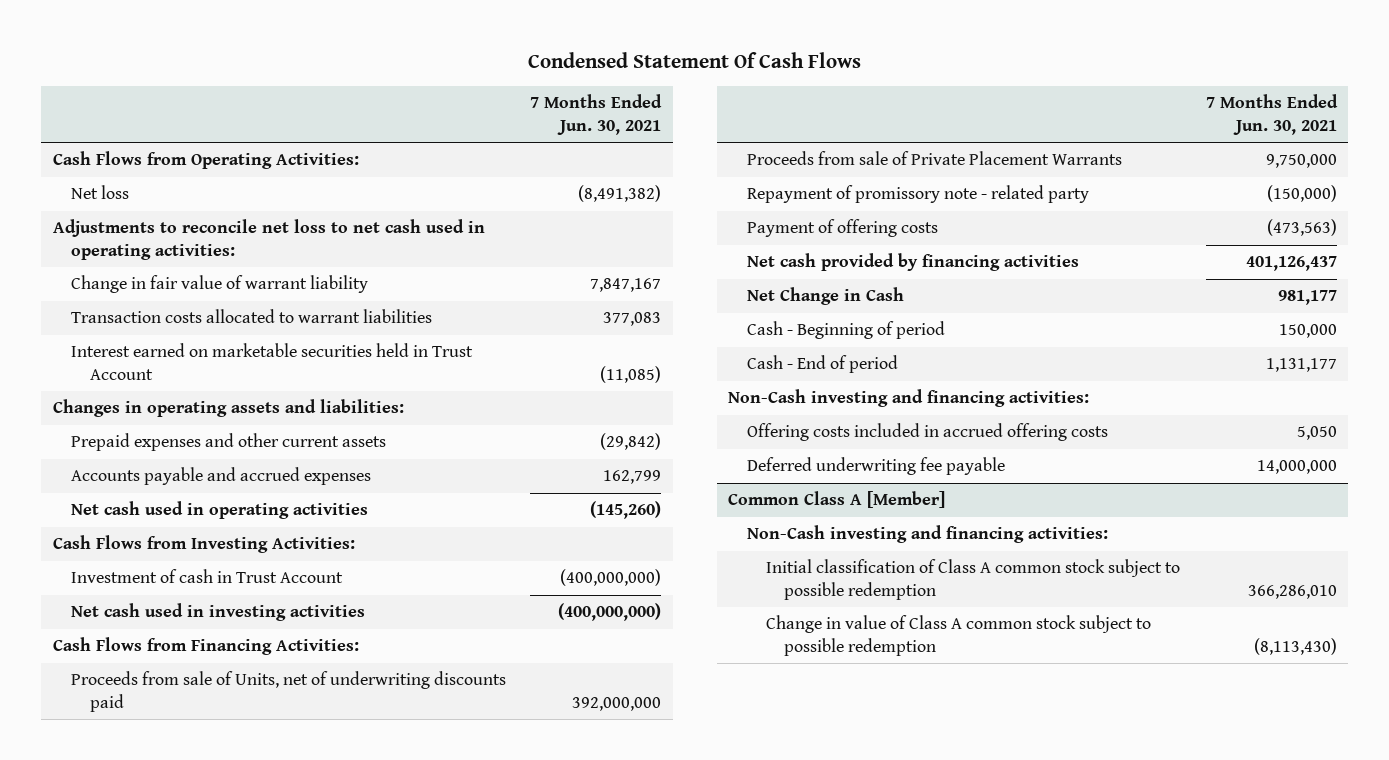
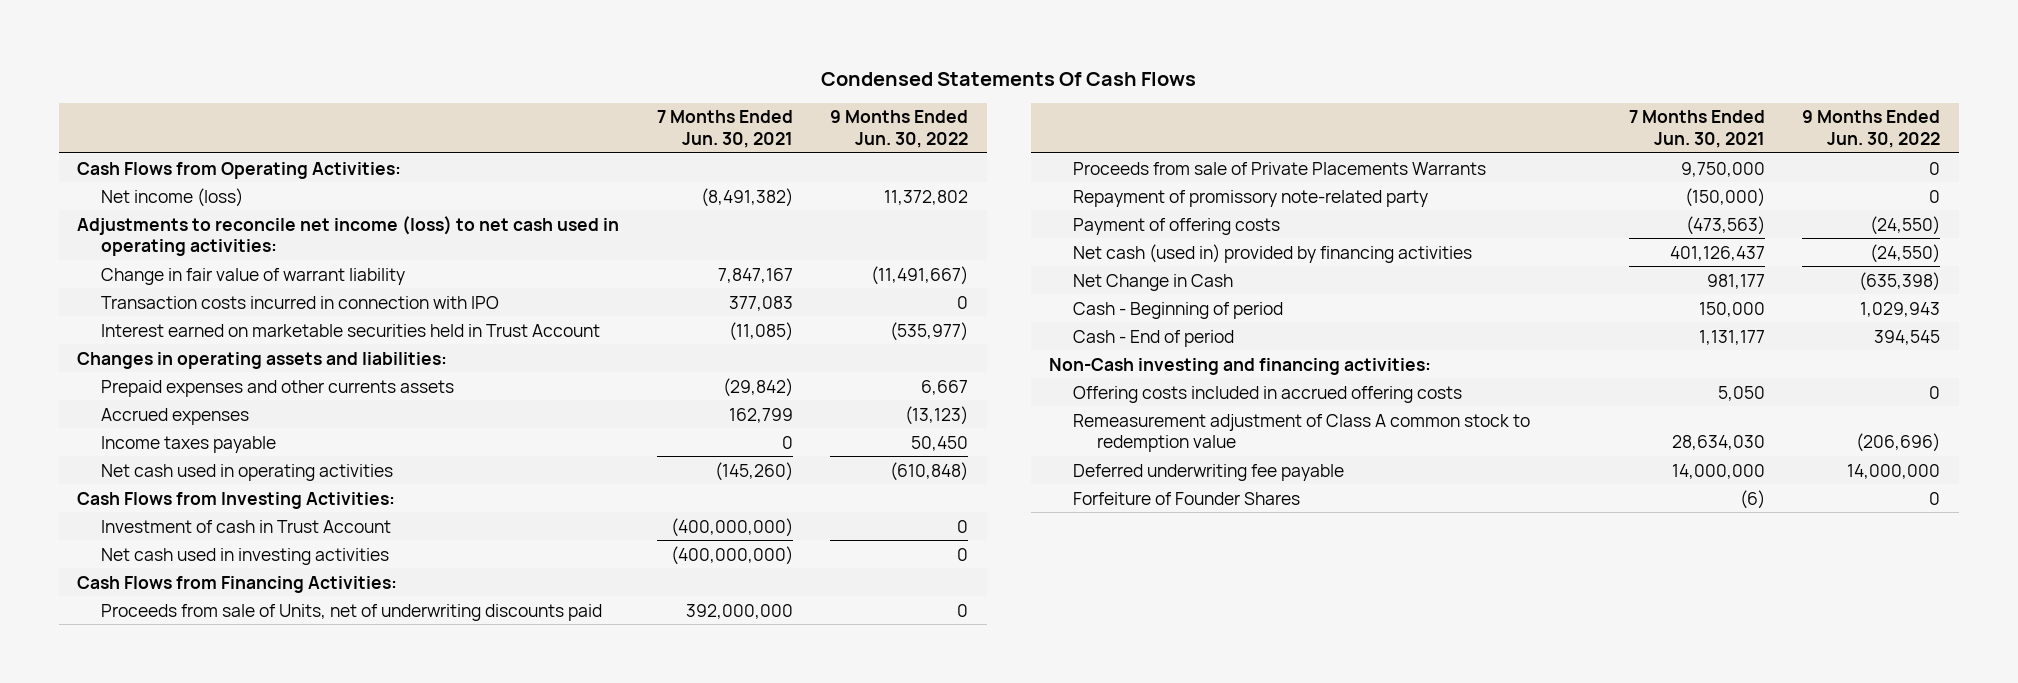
[527,52,861,69] Condensed Statement Of Cash Flows -> [820,71,1196,86] Condensed Statements Of Cash Flows
none -> [830,110,969,148] 9 Months Ended Jun. 30, 2022
[71,185,130,200] Net loss -> [101,187,244,207] Net income (loss)
[52,219,485,260] Adjustments to reconcile net loss to net cash used in operating activities: -> [77,215,620,256] Adjustments to reconcile net income (loss) to net cash used in operating activities:
[71,309,433,324] Transaction costs allocated to warrant liabilities -> [101,295,500,309] Transaction costs incurred in connection with IPO
[71,433,387,452] Prepaid expenses and other current assets -> [101,379,455,397] Prepaid expenses and other currents assets
[71,467,372,486] Accounts payable and accrued expenses -> [101,407,250,425] Accrued expenses
none -> [101,435,277,453] Income taxes payable
[747,151,1123,166] Proceeds from sale of Private Placement Warrants -> [1073,161,1487,175] Proceeds from sale of Private Placements Warrants
[747,185,1090,204] Repayment of promissory note - related party -> [1073,189,1429,207] Repayment of promissory note-related party
[747,253,1080,272] Net cash provided by financing activities -> [1073,243,1473,263] Net cash (used in) provided by financing activities
none -> [1073,413,1531,452] Remeasurement adjustment of Class A common stock to redemption value
[728,491,946,509] Common Class A [Member] -> none
[747,525,1109,544] Non-Cash investing and financing activities: -> none
[765,559,1180,600] Initial classification of Class A common stock subject to possible redemption -> none
[765,615,1151,656] Change in value of Class A common stock subject to possible redemption -> none
none -> [1073,491,1301,505] Forfeiture of Founder Shares

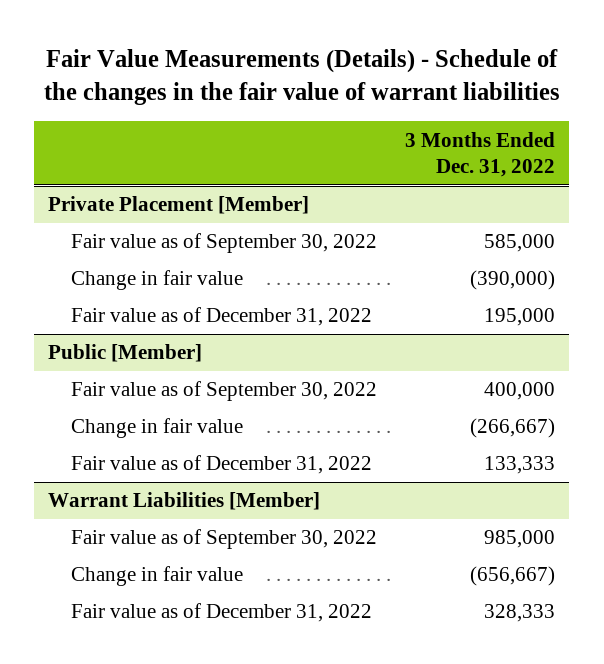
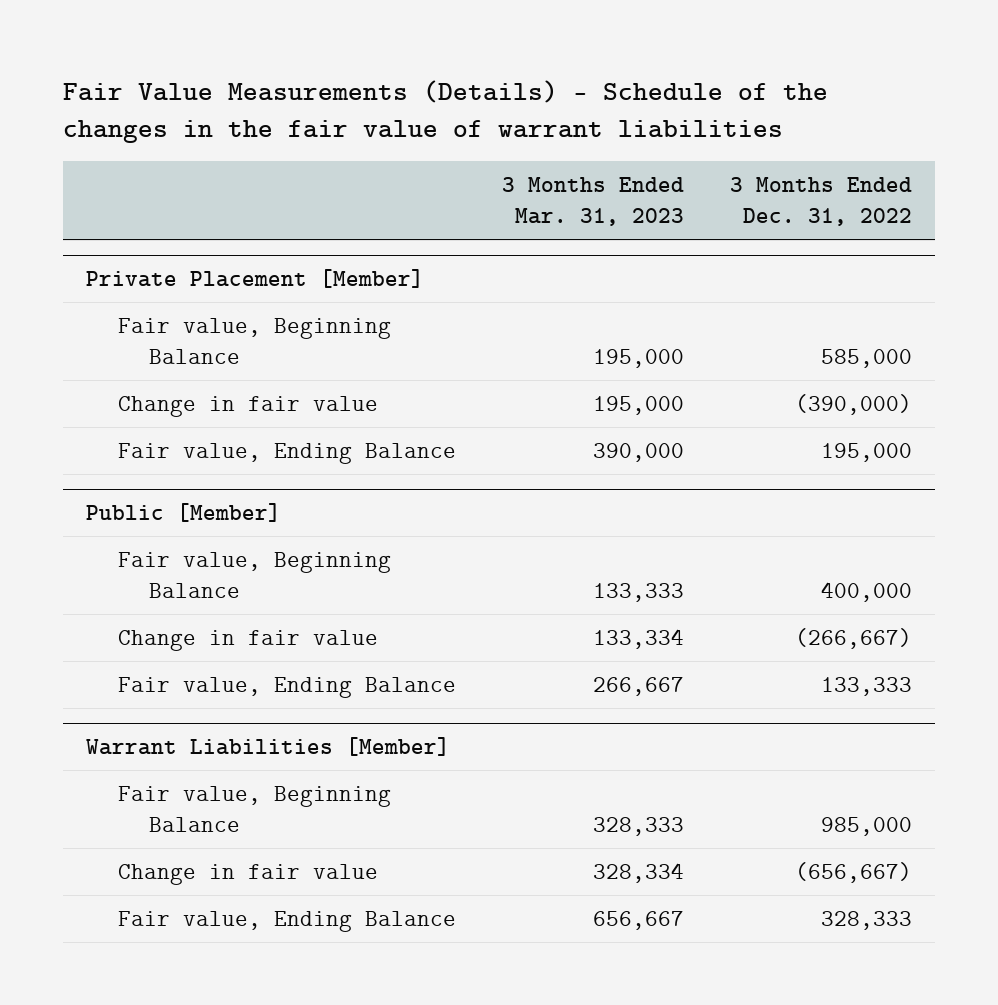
none -> [501,177,684,227] 3 Months Ended Mar. 31, 2023
[71,233,378,254] Fair value as of September 30, 2022 -> [117,317,391,364] Fair value, Beginning Balance
[71,307,373,327] Fair value as of December 31, 2022 -> [117,442,456,464] Fair value, Ending Balance
[71,381,378,402] Fair value as of September 30, 2022 -> [117,551,391,598] Fair value, Beginning Balance
[71,455,373,475] Fair value as of December 31, 2022 -> [117,676,456,698] Fair value, Ending Balance
[71,529,378,550] Fair value as of September 30, 2022 -> [117,785,391,832] Fair value, Beginning Balance
[71,603,373,623] Fair value as of December 31, 2022 -> [117,910,456,932] Fair value, Ending Balance

